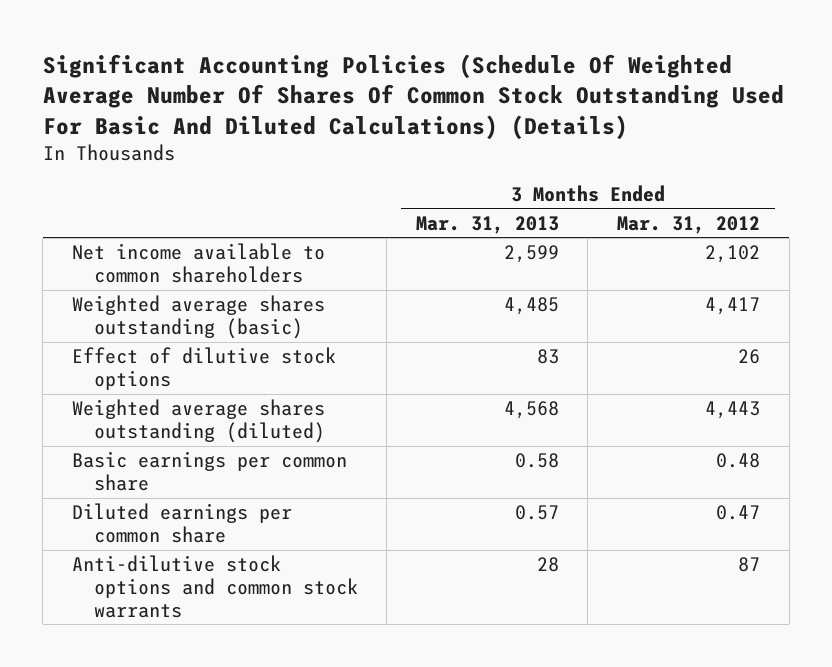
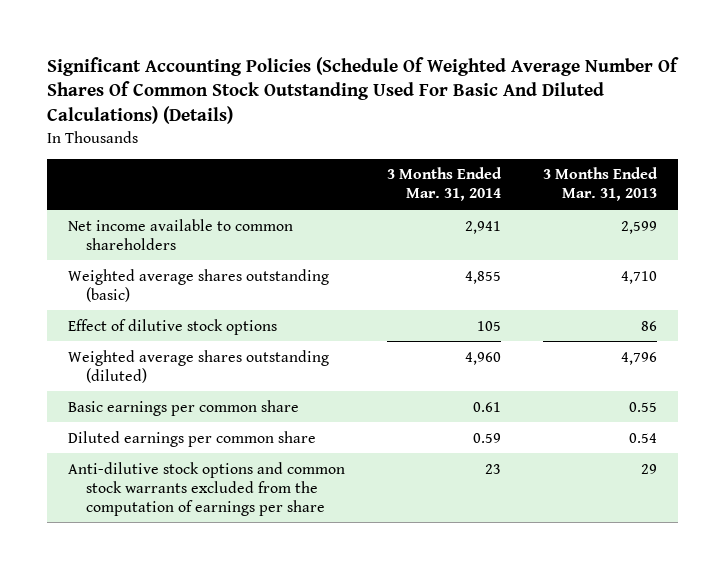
[617,215,761,234] Mar. 31, 2012 -> none
none -> [387,167,503,202] 3 Months Ended Mar. 31, 2014
[503,297,559,316] 4,485 -> [621,270,658,284] 4,710
[536,349,559,365] 83 -> [641,320,658,331] 86
[503,401,559,420] 4,568 -> [621,351,658,365] 4,796
[514,453,559,469] 0.58 -> [629,401,658,412] 0.55
[514,505,559,521] 0.57 -> [629,432,658,443] 0.54
[72,555,358,618] Anti-dilutive stock options and common stock warrants -> [67,461,345,516] Anti-dilutive stock options and common stock warrants excluded from the computation of earnings per share
[536,557,559,573] 28 -> [641,463,658,474] 29

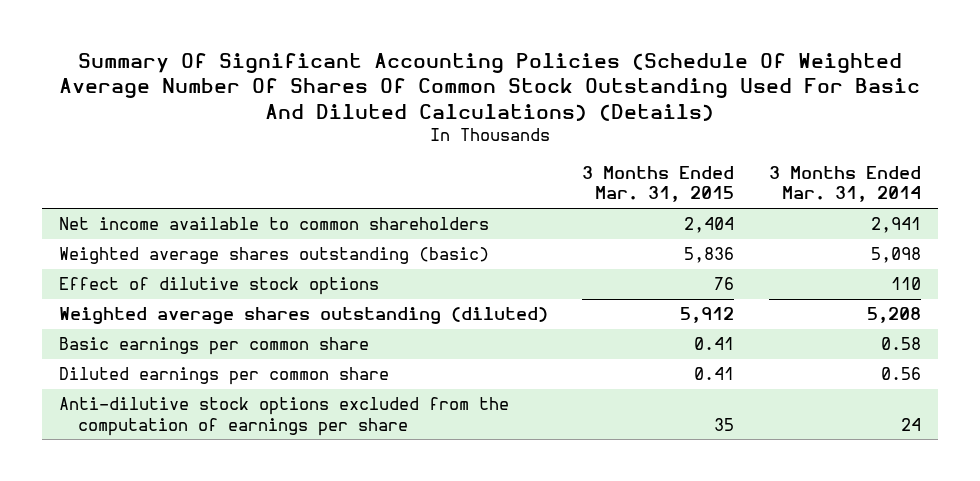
[46,56,679,125] Significant Accounting Policies (Schedule Of Weighted Average Number Of Shares Of Common Stock Outstanding Used For Basic And Diluted Calculations) (Details) -> [58,52,920,121] Summary Of Significant Accounting Policies (Schedule Of Weighted Average Number Of Shares Of Common Stock Outstanding Used For Basic And Diluted Calculations) (Details)
[543,167,659,202] 3 Months Ended Mar. 31, 2013 -> none
none -> [582,166,735,203] 3 Months Ended Mar. 31, 2015
[465,270,502,284] 4,855 -> [870,247,921,264] 5,098
[477,320,502,331] 105 -> [890,277,921,291] 110
[465,351,502,365] 4,960 -> [866,307,921,324] 5,208
[473,401,502,412] 0.61 -> [880,337,921,351] 0.58
[473,432,502,443] 0.59 -> [880,367,921,381] 0.56
[67,461,345,516] Anti-dilutive stock options and common stock warrants excluded from the computation of earnings per share -> [59,397,510,436] Anti-dilutive stock options excluded from the computation of earnings per share
[485,463,502,474] 23 -> [900,417,921,431] 24

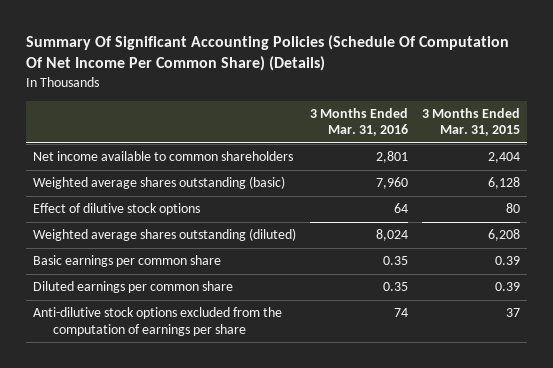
[58,52,920,121] Summary Of Significant Accounting Policies (Schedule Of Weighted Average Number Of Shares Of Common Stock Outstanding Used For Basic And Diluted Calculations) (Details) -> [25,35,509,72] Summary Of Significant Accounting Policies (Schedule Of Computation Of Net Income Per Common Share) (Details)
[768,166,921,203] 3 Months Ended Mar. 31, 2014 -> none
none -> [309,108,408,137] 3 Months Ended Mar. 31, 2016
[684,247,735,264] 5,836 -> [488,177,521,190] 6,128
[714,277,735,291] 76 -> [506,203,521,214] 80
[680,307,735,324] 5,912 -> [488,229,521,242] 6,208
[694,337,735,351] 0.41 -> [495,256,521,266] 0.39
[694,367,735,381] 0.41 -> [495,282,521,292] 0.39
[714,417,735,431] 35 -> [506,308,521,318] 37

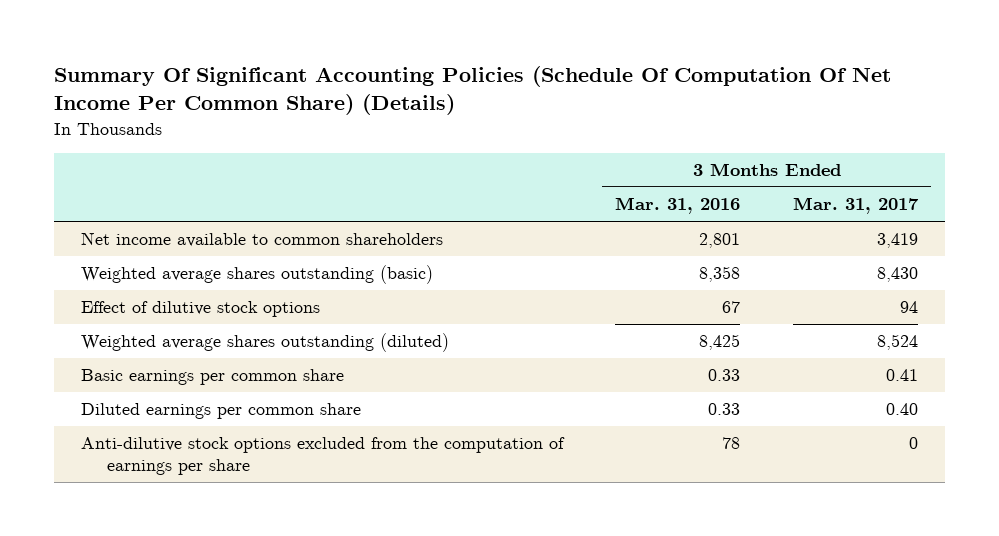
[422,108,521,137] 3 Months Ended Mar. 31, 2015 -> none
none -> [793,197,920,215] Mar. 31, 2017
[375,177,408,190] 7,960 -> [699,266,741,283] 8,358
[393,203,408,214] 64 -> [722,301,741,314] 67
[375,229,408,242] 8,024 -> [699,334,741,351] 8,425
[382,256,408,266] 0.35 -> [708,369,741,382] 0.33
[382,282,408,292] 0.35 -> [708,403,741,416] 0.33
[393,308,408,318] 74 -> [722,437,741,450] 78

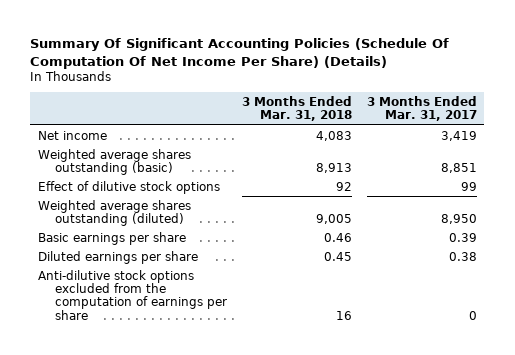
[54,66,892,116] Summary Of Significant Accounting Policies (Schedule Of Computation Of Net Income Per Common Share) (Details) -> [30,37,450,69] Summary Of Significant Accounting Policies (Schedule Of Computation Of Net Income Per Share) (Details)
[615,197,741,215] Mar. 31, 2016 -> none
none -> [242,96,353,122] 3 Months Ended Mar. 31, 2018
[80,232,443,248] Net income available to common shareholders -> [37,130,107,140] Net income
[877,267,919,283] 8,430 -> [440,163,477,174] 8,851
[900,301,919,314] 94 -> [460,181,477,191] 99
[877,334,919,351] 8,524 -> [440,214,477,225] 8,950
[80,369,344,386] Basic earnings per common share -> [37,231,186,245] Basic earnings per share
[886,369,919,382] 0.41 -> [448,232,477,242] 0.39
[80,403,361,420] Diluted earnings per common share -> [37,250,198,264] Diluted earnings per share
[886,403,919,416] 0.40 -> [448,251,477,261] 0.38

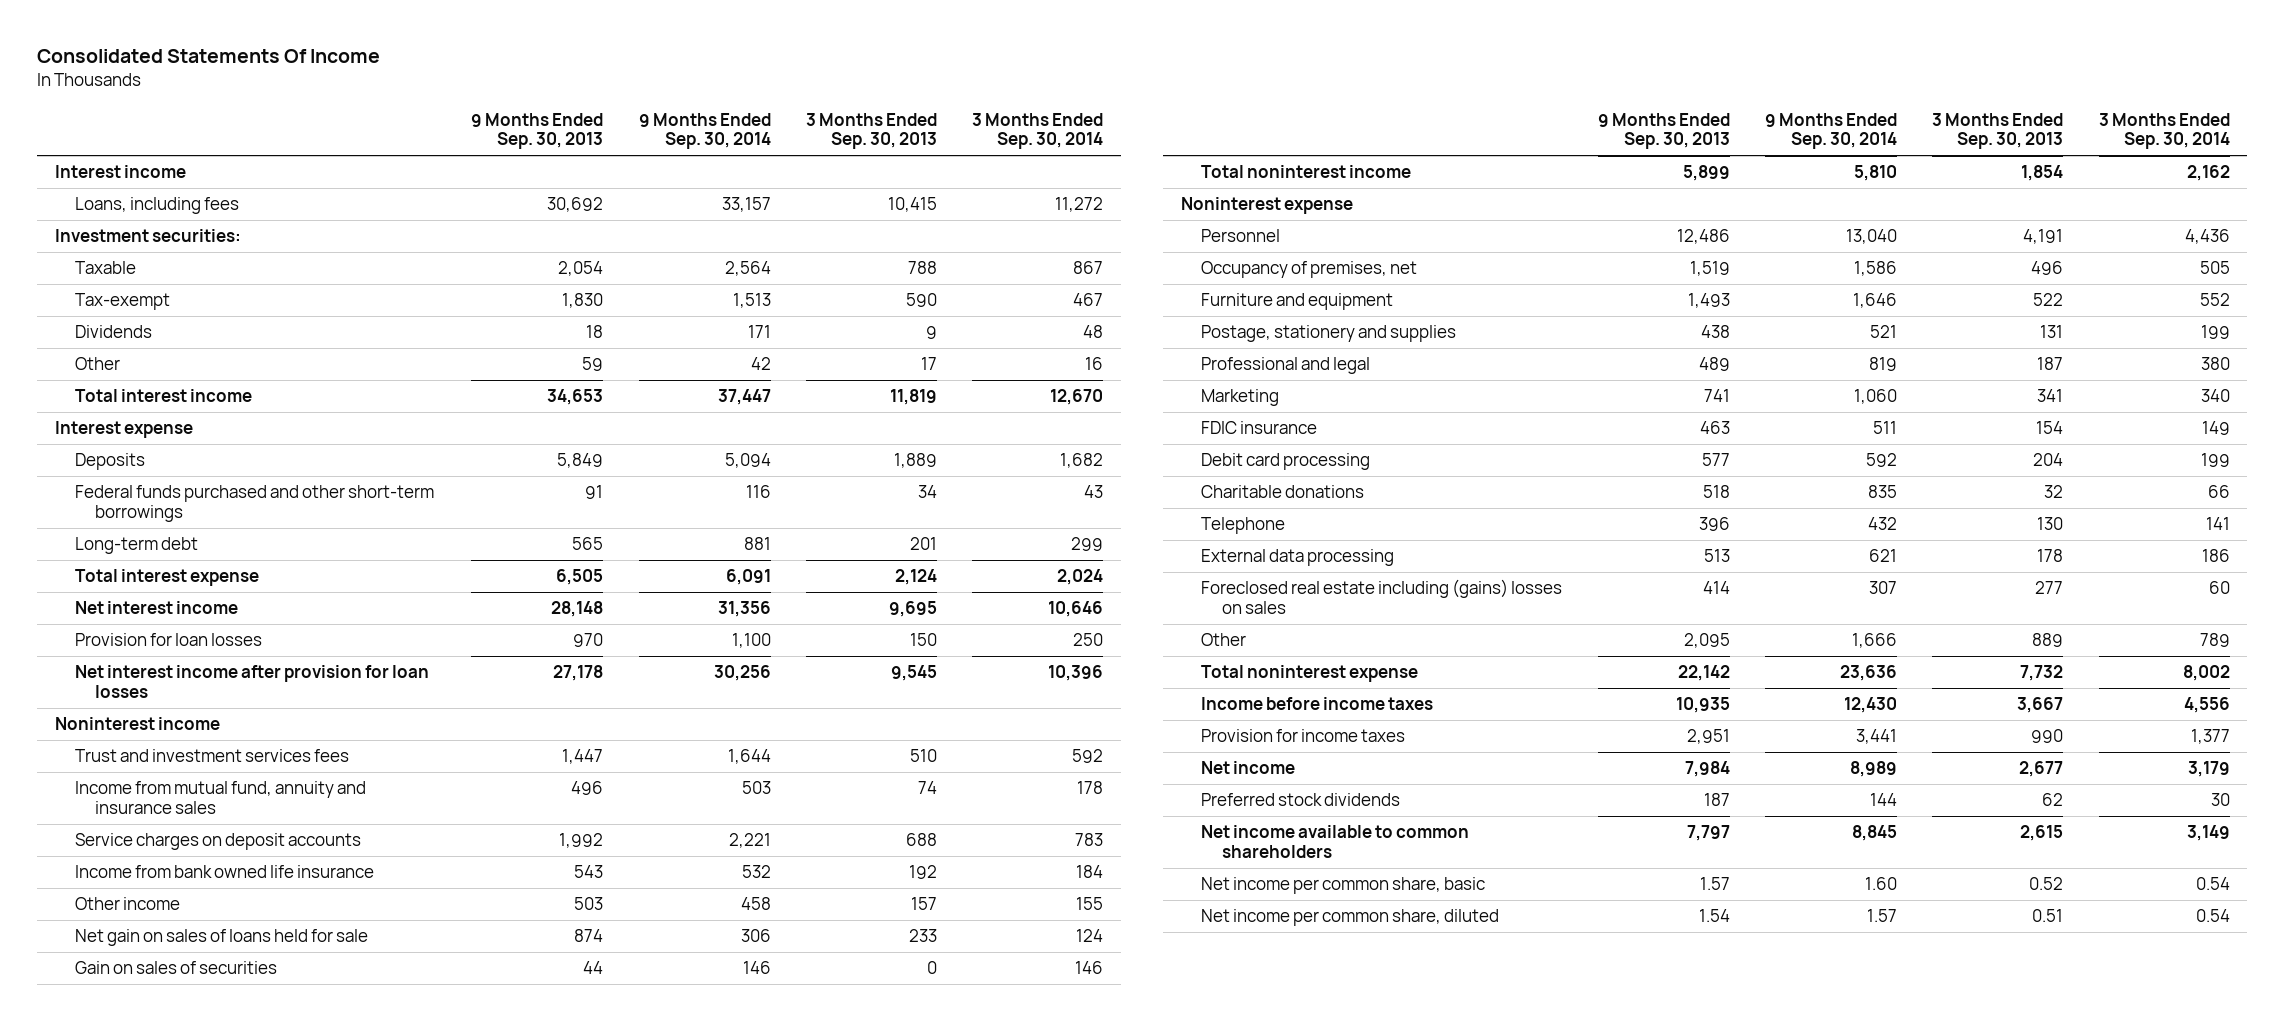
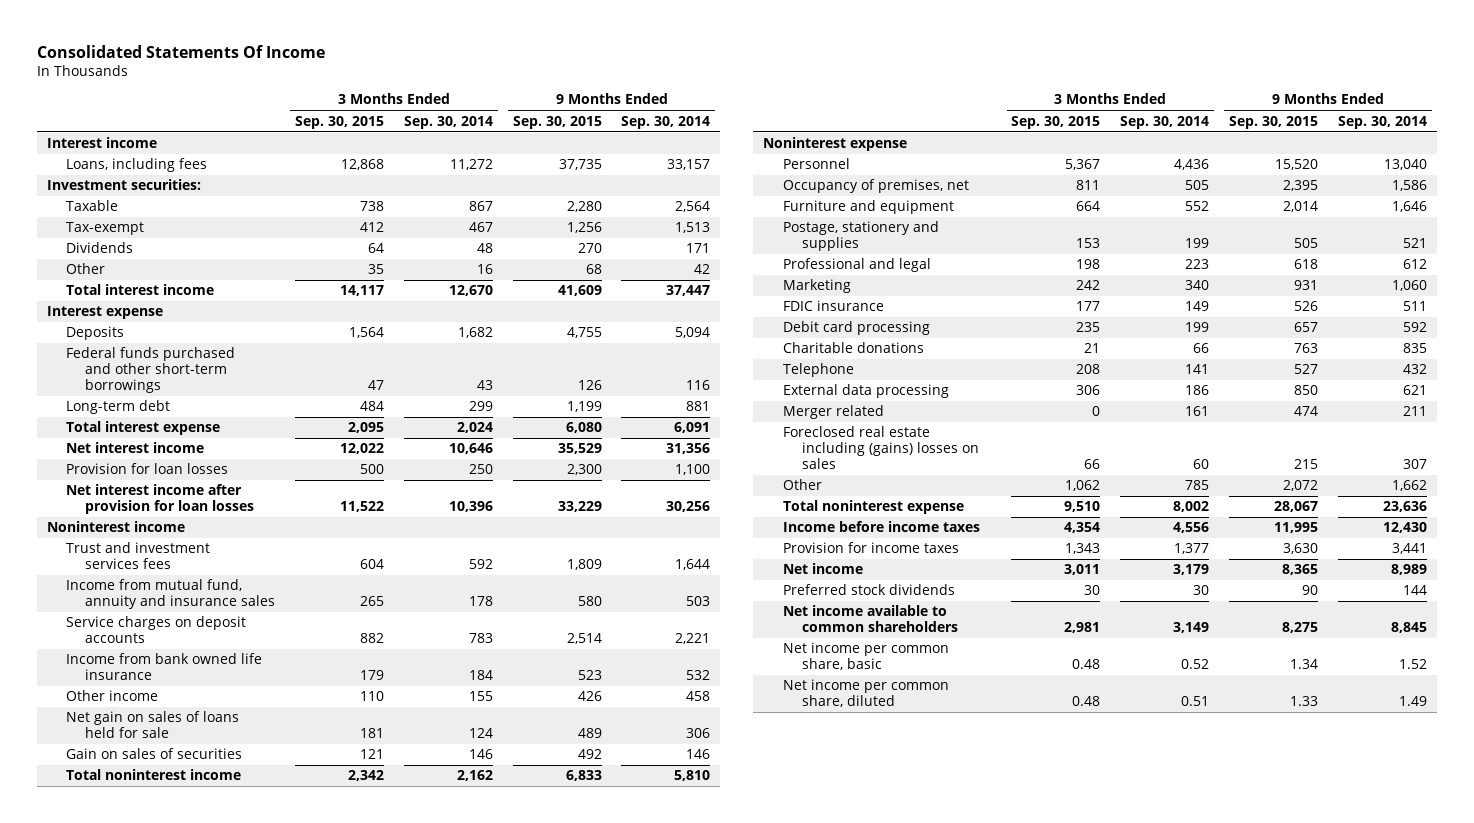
[471,112,604,150] 9 Months Ended Sep. 30, 2013 -> none
[805,112,937,150] 3 Months Ended Sep. 30, 2013 -> none
none -> [295,115,385,129] Sep. 30, 2015
none -> [512,115,602,129] Sep. 30, 2015
[1869,357,1898,372] 819 -> [1402,259,1427,270] 612
[2200,357,2230,371] 380 -> [1185,259,1210,270] 223
none -> [782,405,884,420] Merger related
[1852,633,1898,649] 1,666 -> [1391,480,1427,492] 1,662
[2199,633,2230,648] 789 -> [1185,480,1210,491] 785
[1865,877,1898,891] 1.60 -> [1398,659,1427,670] 1.52
[2195,877,2230,891] 0.54 -> [1181,659,1210,670] 0.52
[1867,909,1898,923] 1.57 -> [1398,696,1427,707] 1.49
[2195,909,2230,923] 0.54 -> [1181,696,1210,707] 0.51

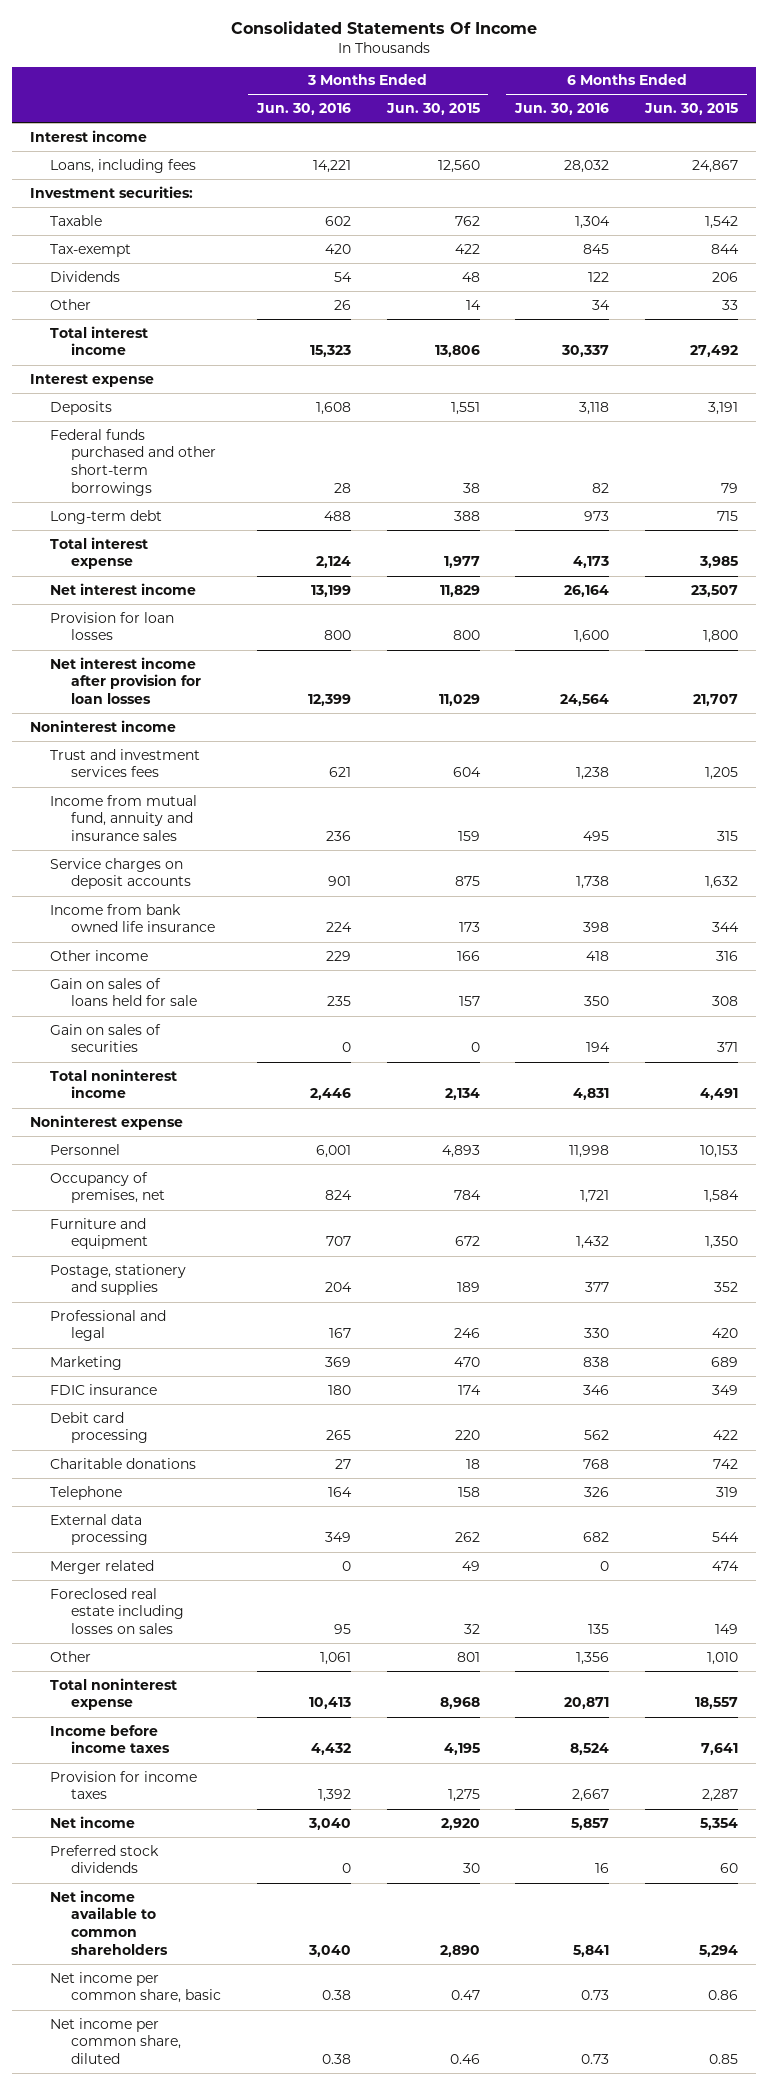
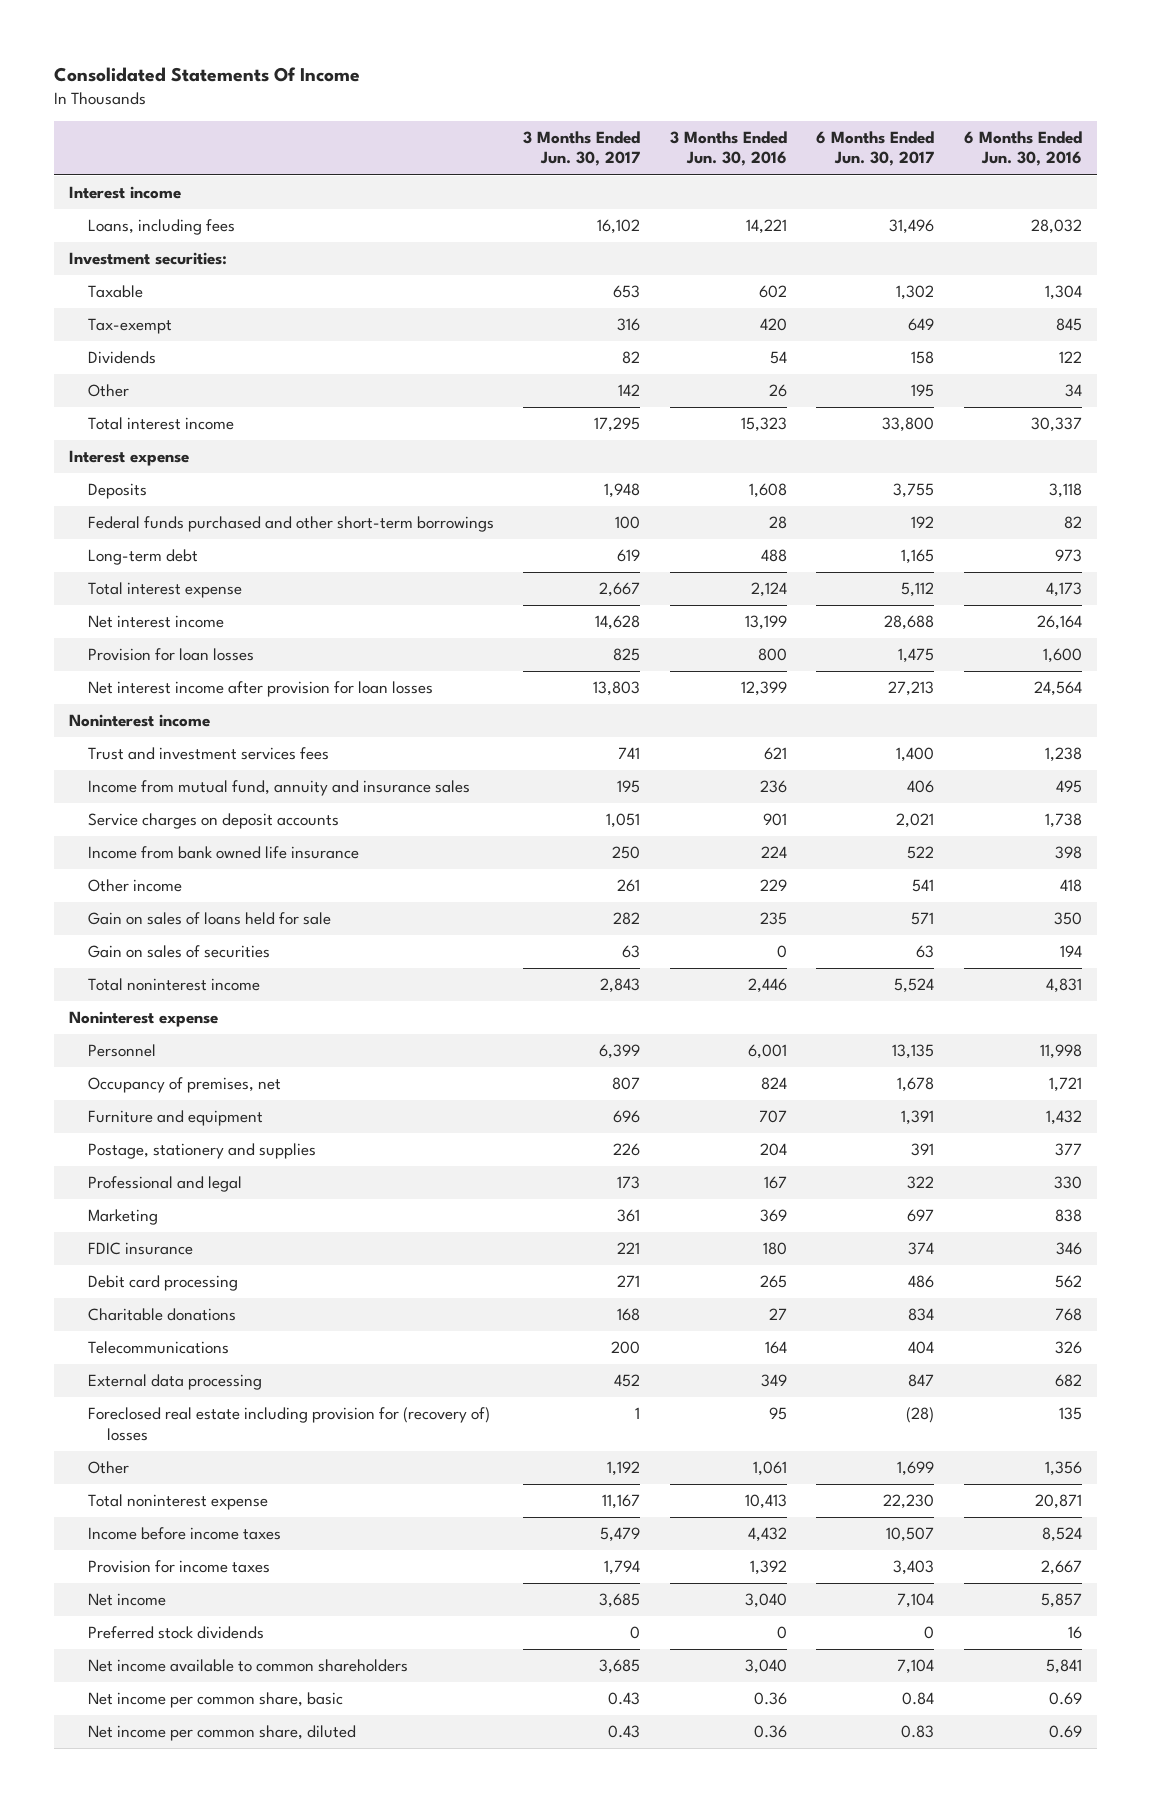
[385,103,480,116] Jun. 30, 2015 -> none
[643,103,738,116] Jun. 30, 2015 -> none
none -> [523,131,641,167] 3 Months Ended Jun. 30, 2017
none -> [816,131,935,167] 6 Months Ended Jun. 30, 2017
[50,1485,123,1500] Telephone -> [87,1341,229,1355] Telecommunications
[50,1559,155,1574] Merger related -> none
[50,1587,185,1635] Foreclosed real estate including losses on sales -> [87,1407,490,1441] Foreclosed real estate including provision for (recovery of) losses
[321,1990,351,2001] 0.38 -> [753,1692,787,1706] 0.36
[581,1990,610,2001] 0.73 -> [1048,1692,1082,1706] 0.69
[321,2054,351,2065] 0.38 -> [753,1725,787,1739] 0.36
[581,2054,610,2065] 0.73 -> [1048,1725,1082,1739] 0.69

